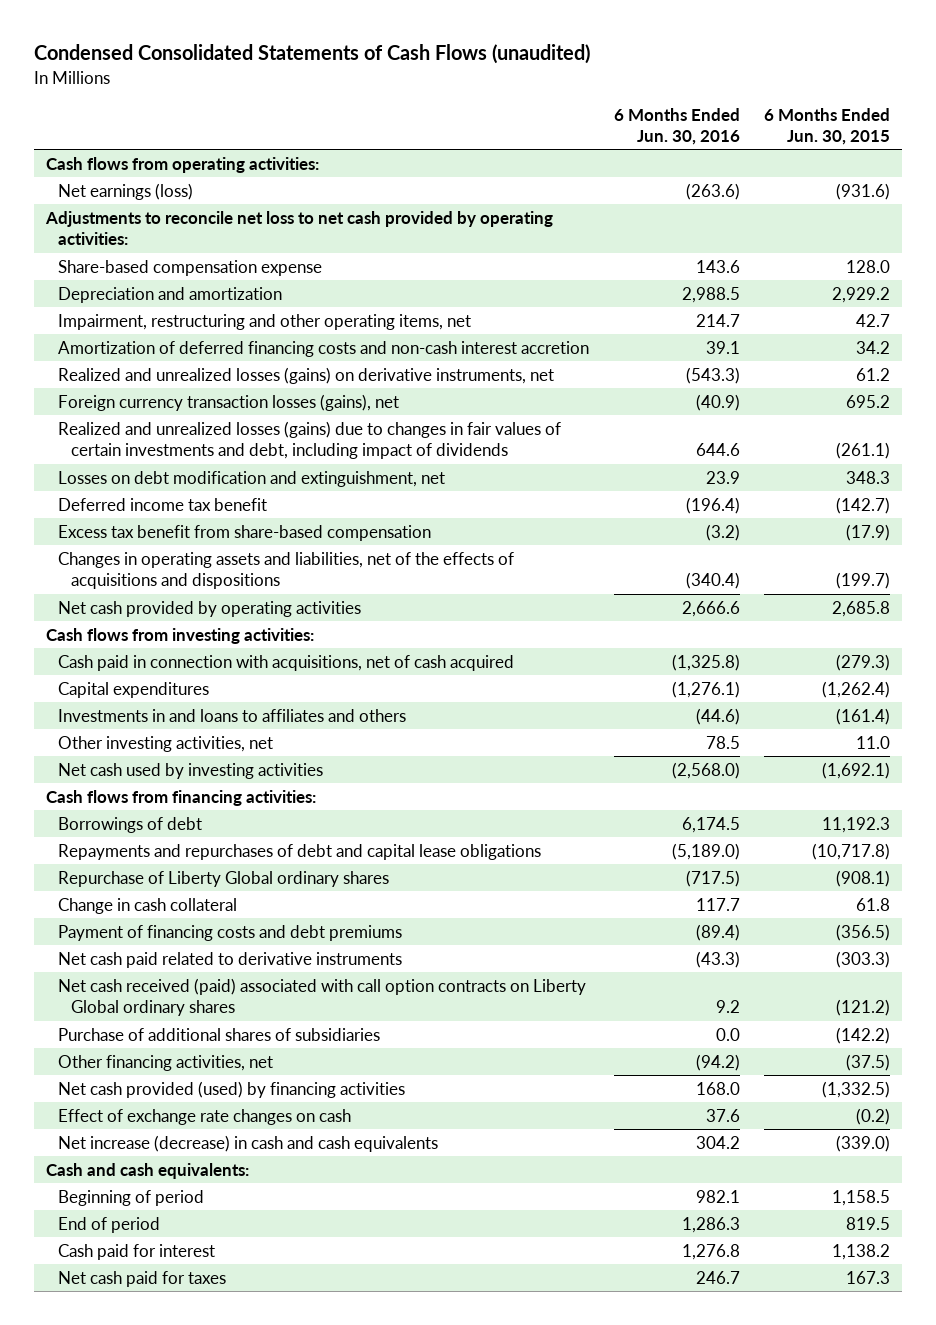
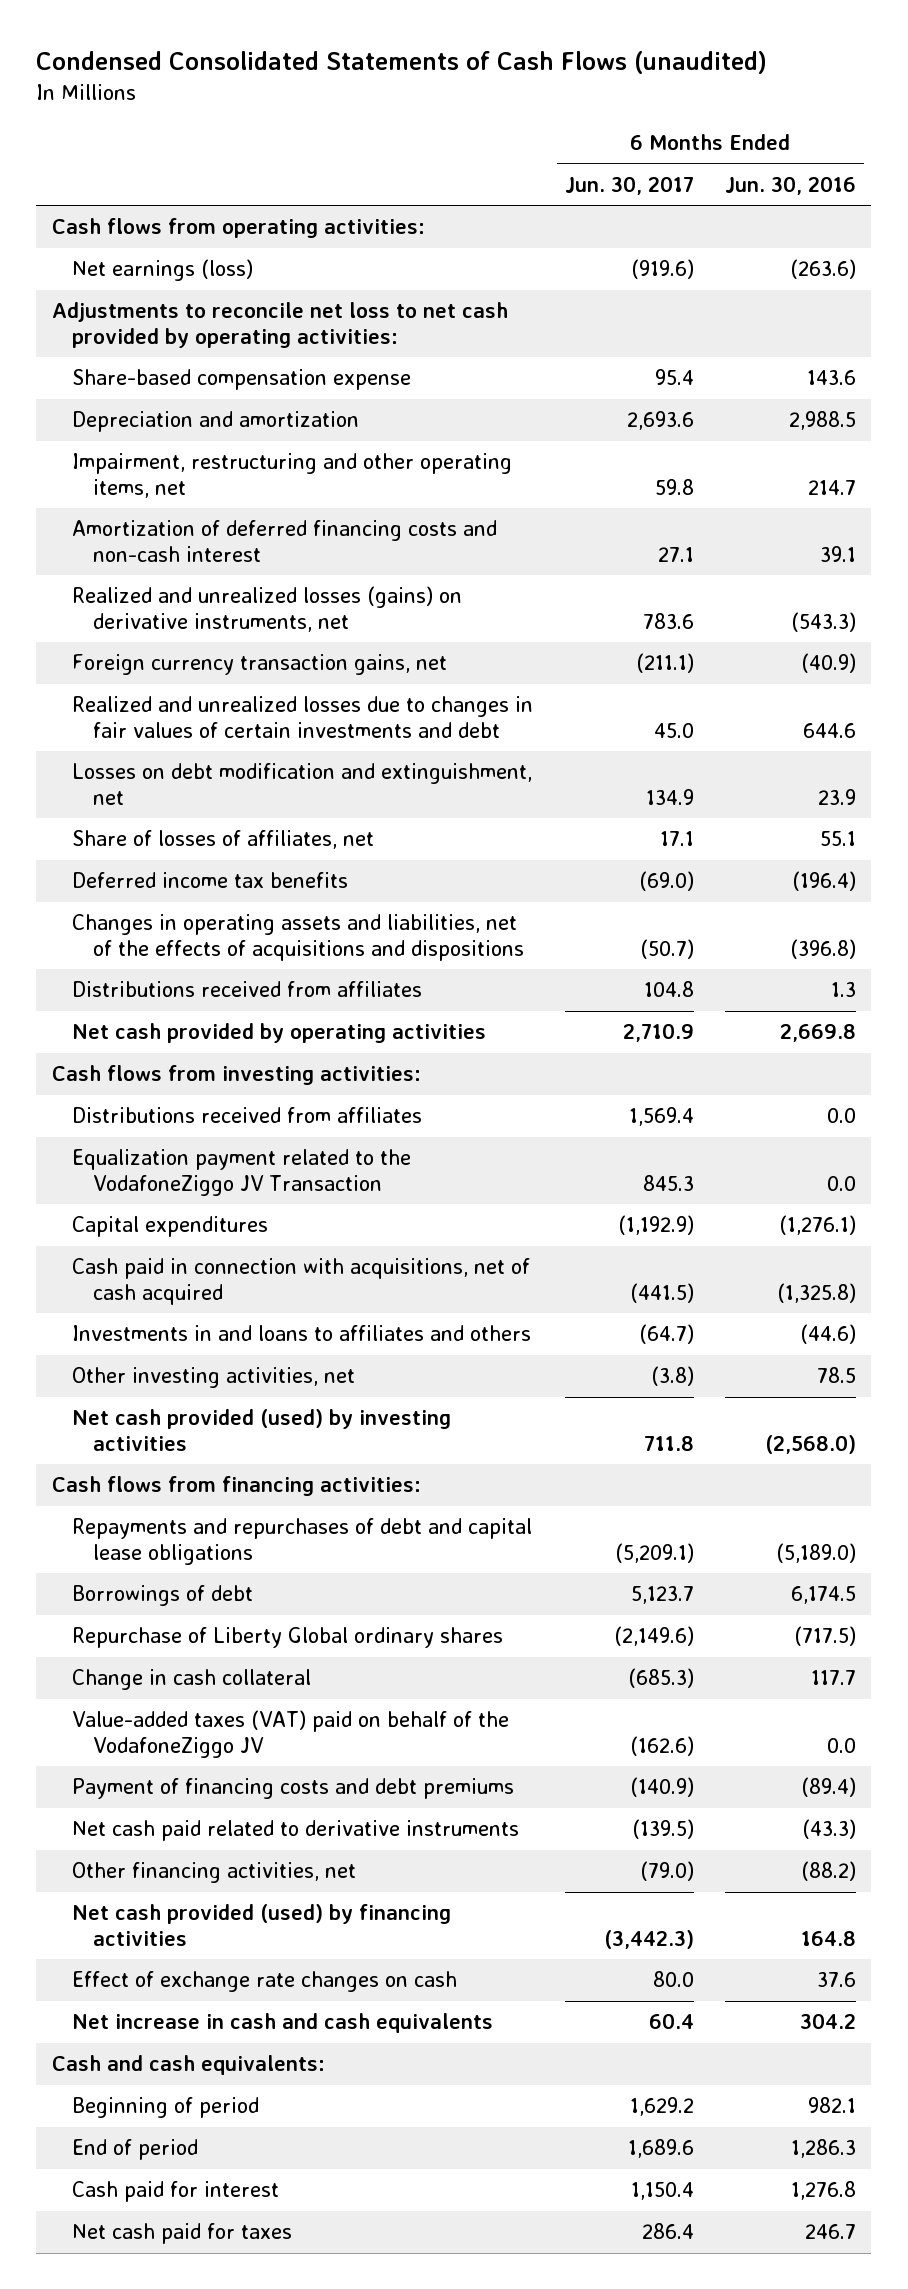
[764,107,891,145] 6 Months Ended Jun. 30, 2015 -> none
none -> [564,176,694,196] Jun. 30, 2017
[58,340,590,357] Amortization of deferred financing costs and non-cash interest accretion -> [72,520,498,562] Amortization of deferred financing costs and non-cash interest
[58,393,400,411] Foreign currency transaction losses (gains), net -> [72,654,448,676] Foreign currency transaction gains, net
[58,420,562,460] Realized and unrealized losses (gains) due to changes in fair values of certain investments and debt, including impact of dividends -> [72,696,534,738] Realized and unrealized losses due to changes in fair values of certain investments and debt
[58,524,432,541] Excess tax benefit from share-based compensation -> none
none -> [72,830,375,850] Share of losses of affiliates, net
[58,497,268,511] Deferred income tax benefit -> [72,872,349,889] Deferred income tax benefits
[685,572,740,590] (340.4) -> [789,938,856,959] (396.8)
none -> [72,981,423,998] Distributions received from affiliates
[681,600,740,617] 2,666.6 -> [779,1024,856,1043] 2,669.8
none -> [72,1107,423,1124] Distributions received from affiliates
none -> [72,1149,412,1196] Equalization payment related to the VodafoneZiggo JV Transaction
[58,654,515,671] Cash paid in connection with acquisitions, net of cash acquired -> [72,1258,531,1305] Cash paid in connection with acquisitions, net of cash acquired
[58,762,324,779] Net cash used by investing activities -> [72,1409,452,1451] Net cash provided (used) by investing activities
[58,816,203,833] Borrowings of debt -> [72,1585,254,1607] Borrowings of debt
none -> [72,1710,510,1758] Value-added taxes (VAT) paid on behalf of the VodafoneZiggo JV
[58,977,587,1017] Net cash received (paid) associated with call option contracts on Liberty Global ordinary shares -> none
[58,1027,381,1041] Purchase of additional shares of subsidiaries -> none
[695,1053,740,1071] (94.2) -> [800,1861,856,1882] (88.2)
[695,1081,740,1095] 168.0 -> [800,1930,856,1946] 164.8
[58,1134,439,1152] Net increase (decrease) in cash and cash equivalents -> [72,2013,494,2034] Net increase in cash and cash equivalents

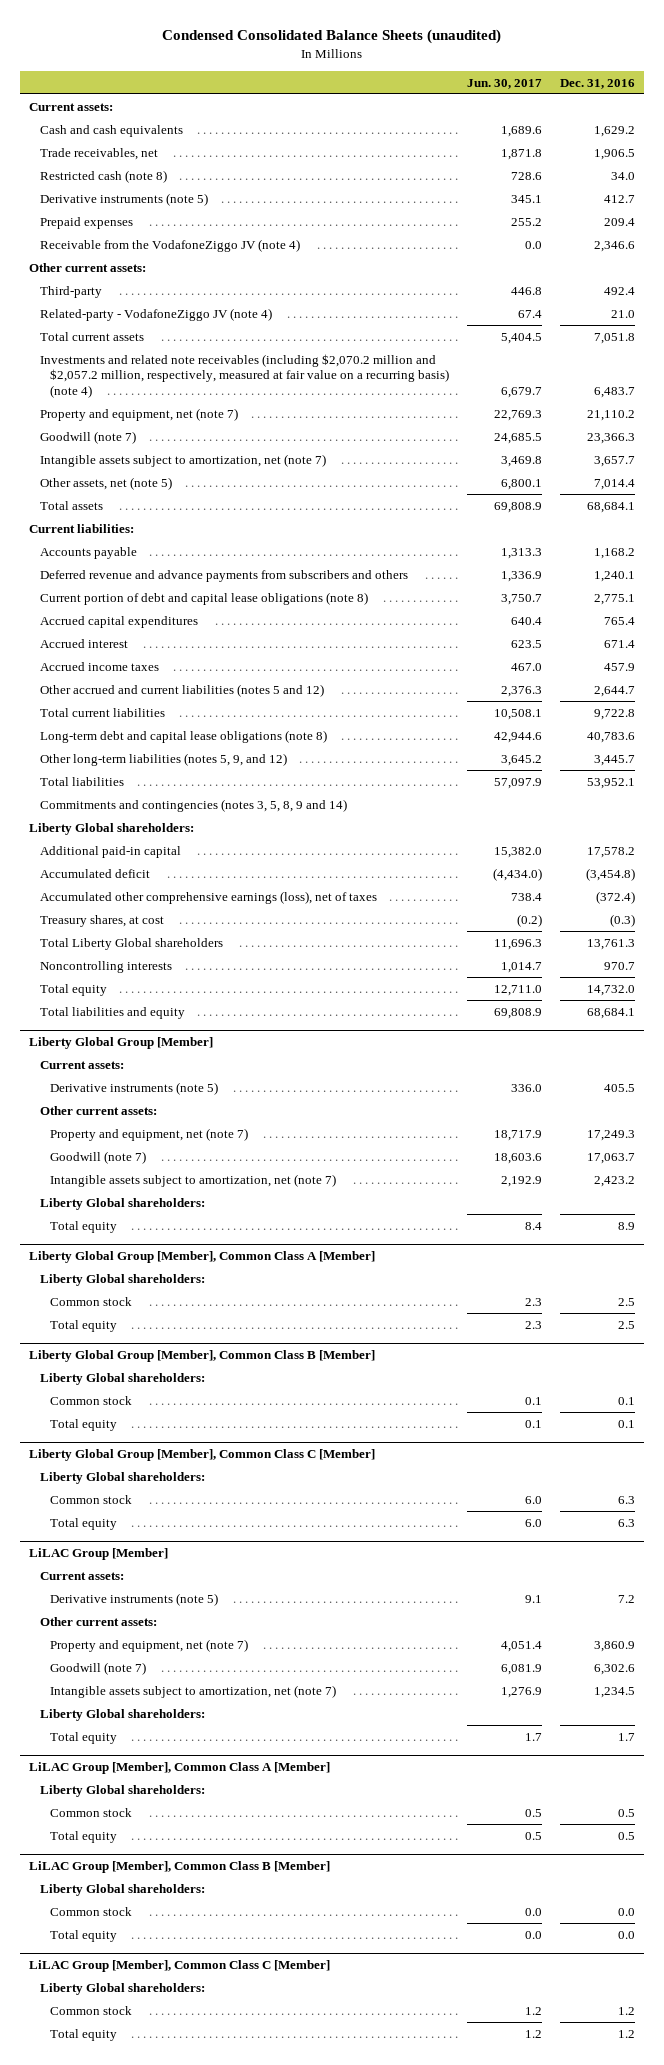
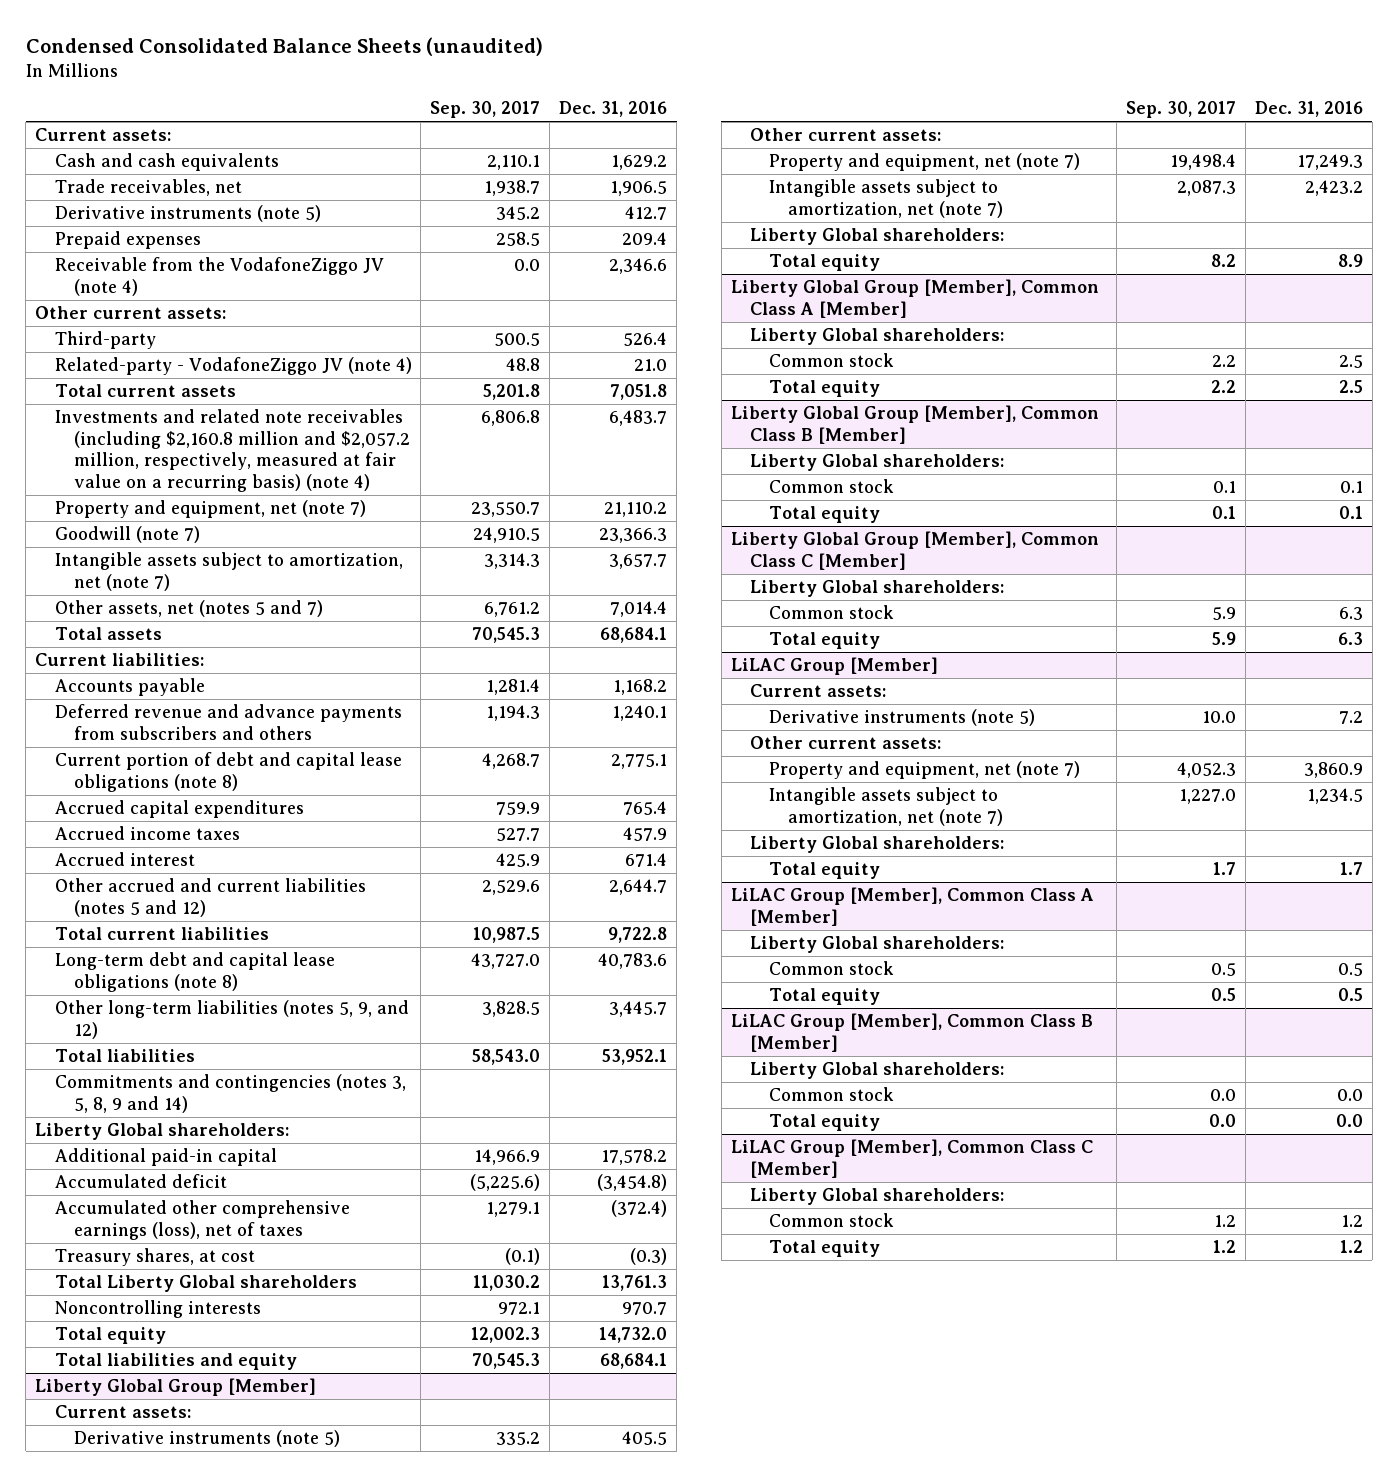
[467,78,543,89] Jun. 30, 2017 -> none
none -> [430,101,541,119] Sep. 30, 2017
[39,169,167,183] Restricted cash (note 8) -> none
[603,286,635,295] 492.4 -> [623,332,668,347] 526.4
[39,353,450,398] Investments and related note receivables (including $2,070.2 million and $2,057.2 million, respectively, measured at fair value on a recurring basis) (note 4) -> [54,409,410,492] Investments and related note receivables (including $2,160.8 million and $2,057.2 million, respectively, measured at fair value on a recurring basis) (note 4)
[39,476,172,490] Other assets, net (note 5) -> [54,600,323,618] Other assets, net (notes 5 and 7)
[39,638,128,648] Accrued interest -> [54,852,195,867] Accrued interest
[50,1150,147,1164] Goodwill (note 7) -> none
[50,1661,147,1675] Goodwill (note 7) -> none

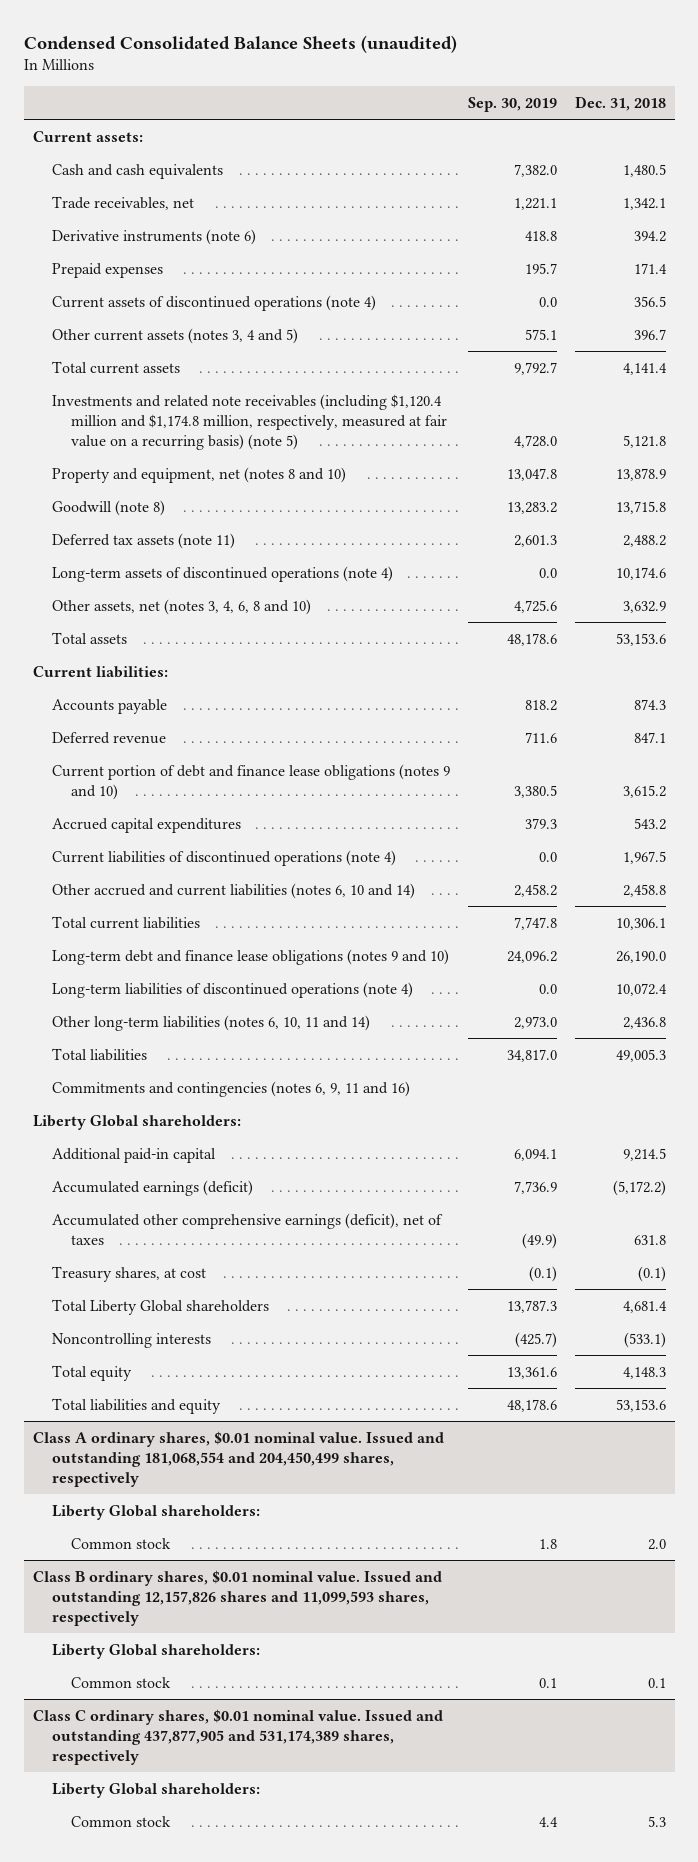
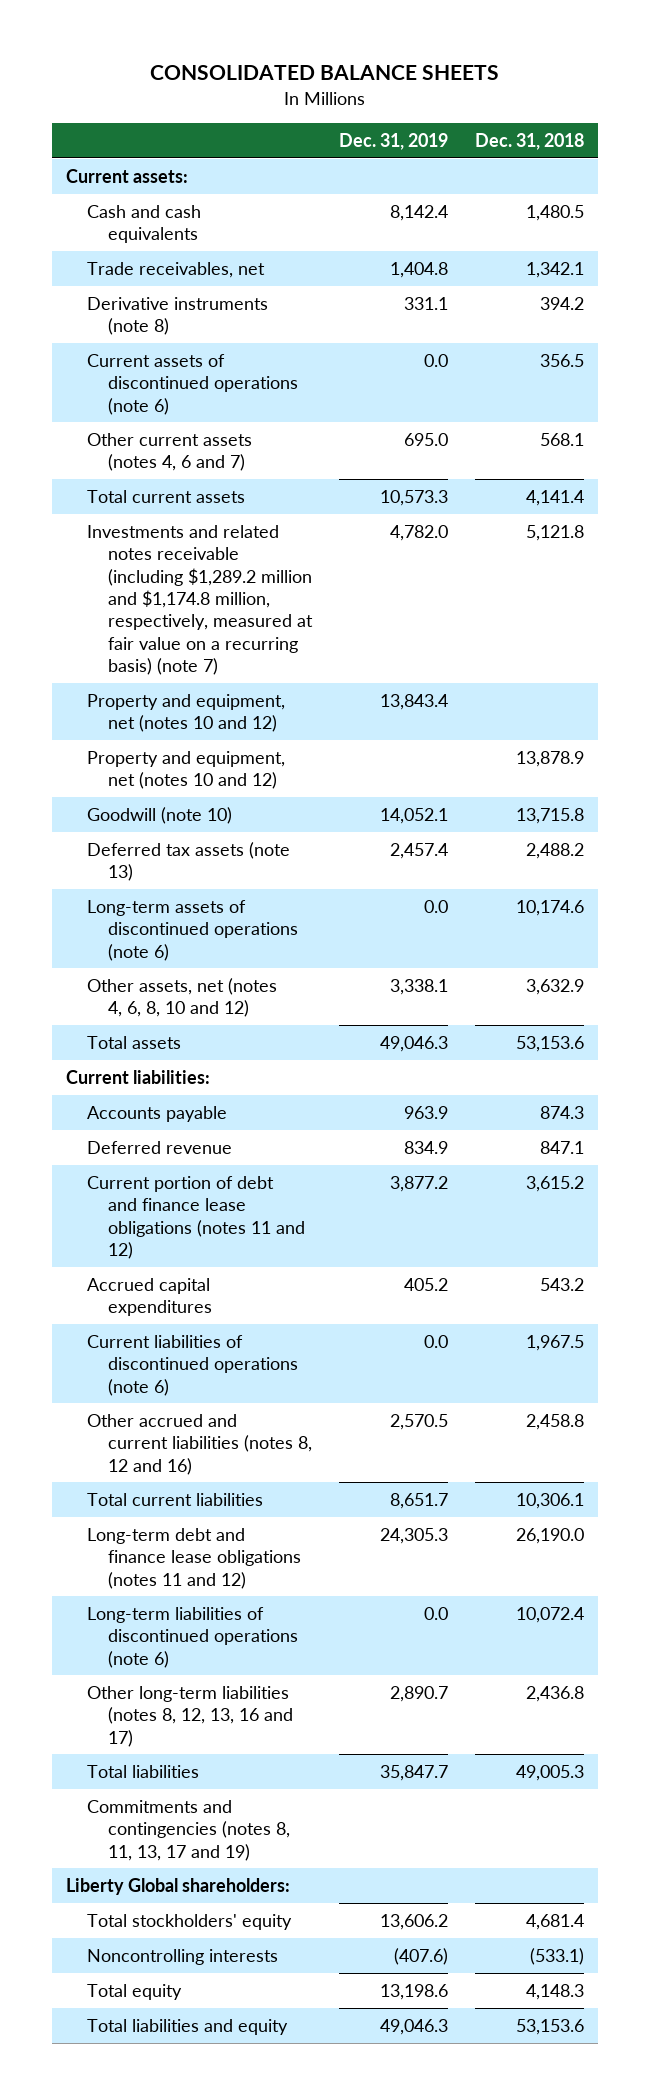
[23,34,457,53] Condensed Consolidated Balance Sheets (unaudited) -> [150,65,500,81] CONSOLIDATED BALANCE SHEETS
[467,97,557,113] Sep. 30, 2019 -> none
none -> [339,132,449,150] Dec. 31, 2019
[51,262,163,278] Prepaid expenses -> none
[51,228,256,245] Derivative instruments (note 6) -> [87,296,269,336] Derivative instruments (note 8)
[51,294,376,311] Current assets of discontinued operations (note 4) -> [87,353,299,415] Current assets of discontinued operations (note 6)
[51,327,298,344] Other current assets (notes 3, 4 and 5) -> [87,432,253,472] Other current assets (notes 4, 6 and 7)
[633,328,666,340] 396.7 -> [540,432,585,446] 568.1
[51,393,448,450] Investments and related note receivables (including $1,120.4 million and $1,174.8 million, respectively, measured at fair value on a recurring basis) (note 5) -> [87,524,314,675] Investments and related notes receivable (including $1,289.2 million and $1,174.8 million, respectively, measured at fair value on a recurring basis) (note 7)
none -> [87,693,286,733] Property and equipment, net (notes 10 and 12)
[51,466,346,483] Property and equipment, net (notes 8 and 10) -> [87,750,286,790] Property and equipment, net (notes 10 and 12)
[51,499,165,516] Goodwill (note 8) -> [87,806,233,824] Goodwill (note 10)
[51,532,235,549] Deferred tax assets (note 11) -> [87,841,291,882] Deferred tax assets (note 13)
[51,565,393,582] Long-term assets of discontinued operations (note 4) -> [87,899,299,961] Long-term assets of discontinued operations (note 6)
[51,598,311,615] Other assets, net (notes 3, 4, 6, 8 and 10) -> [87,977,278,1018] Other assets, net (notes 4, 6, 8, 10 and 12)
[51,763,450,800] Current portion of debt and finance lease obligations (notes 9 and 10) -> [87,1175,306,1259] Current portion of debt and finance lease obligations (notes 11 and 12)
[51,849,396,866] Current liabilities of discontinued operations (note 4) -> [87,1334,299,1396] Current liabilities of discontinued operations (note 6)
[51,882,415,899] Other accrued and current liabilities (notes 6, 10 and 14) -> [87,1413,313,1475] Other accrued and current liabilities (notes 8, 12 and 16)
[51,948,449,965] Long-term debt and finance lease obligations (notes 9 and 10) -> [87,1527,302,1589] Long-term debt and finance lease obligations (notes 11 and 12)
[51,981,413,998] Long-term liabilities of discontinued operations (note 4) -> [87,1606,299,1668] Long-term liabilities of discontinued operations (note 6)
[51,1014,370,1031] Other long-term liabilities (notes 6, 10, 11 and 14) -> [87,1685,294,1747] Other long-term liabilities (notes 8, 12, 13, 16 and 17)
[51,1080,410,1097] Commitments and contingencies (notes 6, 9, 11 and 16) -> [87,1799,291,1861] Commitments and contingencies (notes 8, 11, 13, 17 and 19)
[51,1147,216,1163] Additional paid-in capital -> none
[51,1179,253,1196] Accumulated earnings (deficit) -> none
[51,1212,443,1245] Accumulated other comprehensive earnings (deficit), net of taxes -> none
[51,1265,206,1282] Treasury shares, at cost -> none
[51,1298,269,1315] Total Liberty Global shareholders -> [87,1913,293,1930] Total stockholders' equity
[32,1430,444,1487] Class A ordinary shares, $0.01 nominal value. Issued and outstanding 181,068,554 and 204,450,499 shares, respectively -> none
[51,1504,260,1520] Liberty Global shareholders: -> none
[71,1537,172,1549] Common stock -> none
[32,1569,442,1626] Class B ordinary shares, $0.01 nominal value. Issued and outstanding 12,157,826 shares and 11,099,593 shares, respectively -> none
[51,1643,260,1659] Liberty Global shareholders: -> none
[71,1676,172,1688] Common stock -> none
[32,1708,443,1765] Class C ordinary shares, $0.01 nominal value. Issued and outstanding 437,877,905 and 531,174,389 shares, respectively -> none
[51,1782,260,1798] Liberty Global shareholders: -> none
[71,1815,172,1827] Common stock -> none

